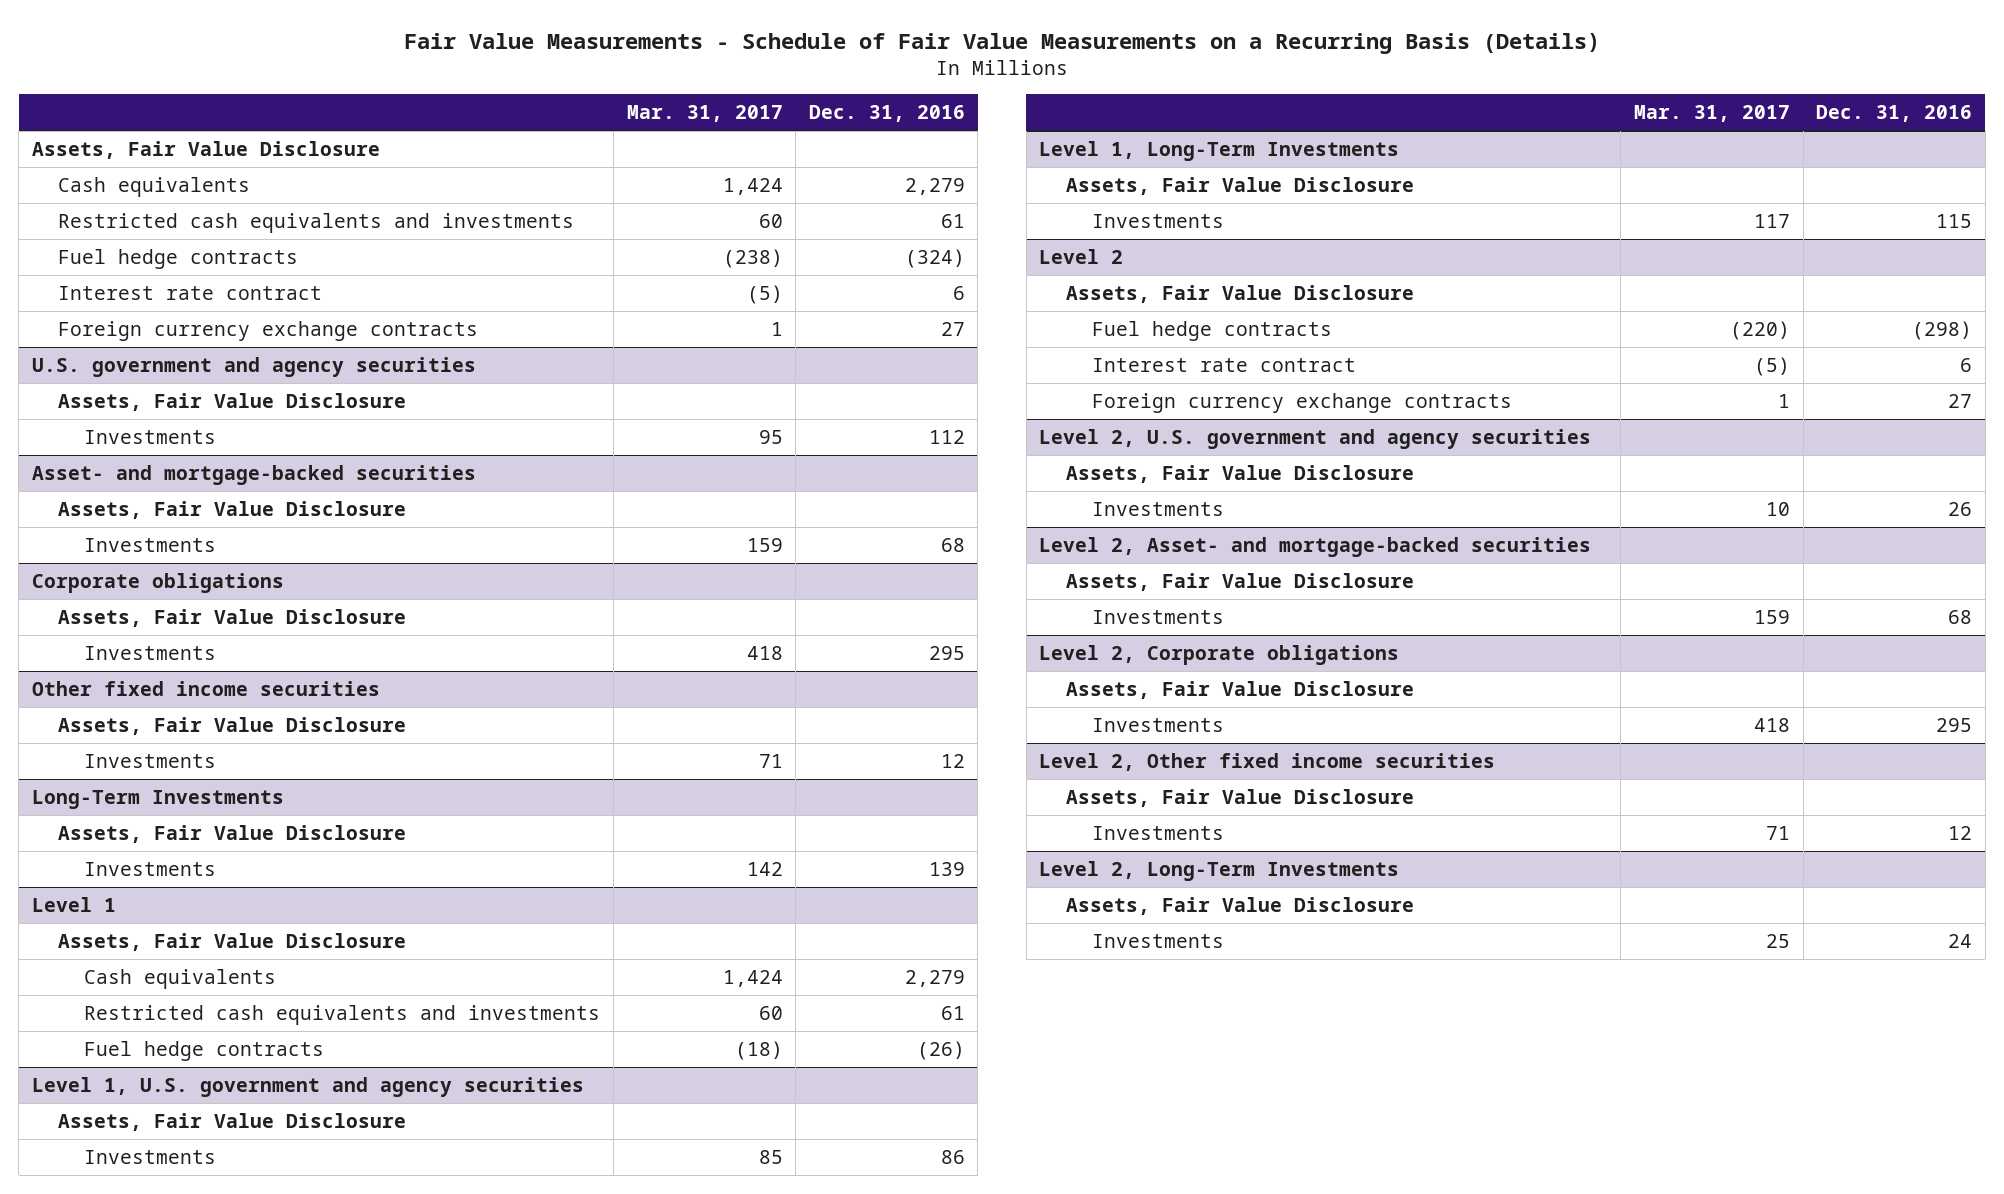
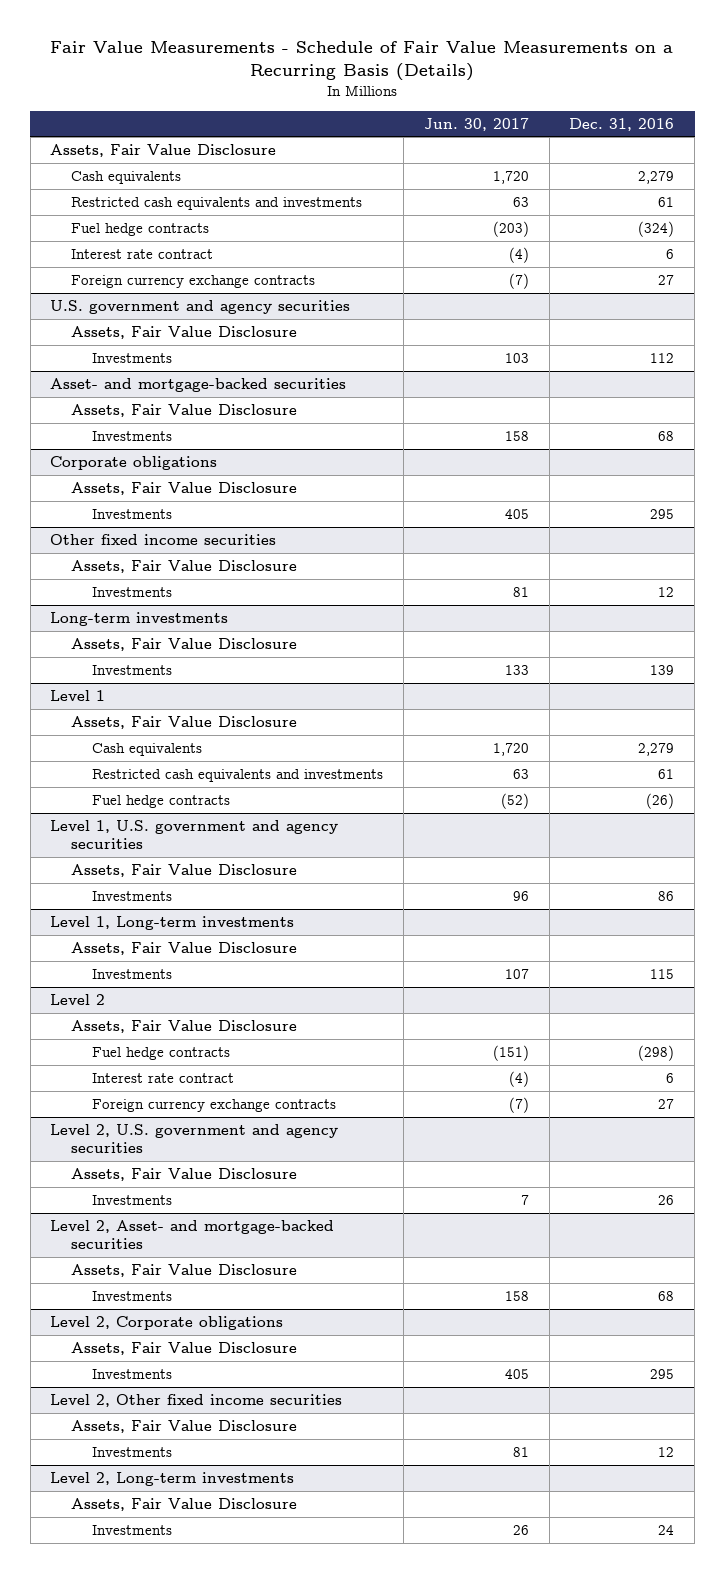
[626,105,783,123] Mar. 31, 2017 -> none
none -> [423,117,529,131] Jun. 30, 2017
[32,789,285,809] Long-Term Investments -> [50,611,229,626] Long-term investments
[1039,140,1400,161] Level 1, Long-Term Investments -> [50,915,295,930] Level 1, Long-term investments
[1039,860,1400,881] Level 2, Long-Term Investments -> [50,1471,295,1486] Level 2, Long-term investments

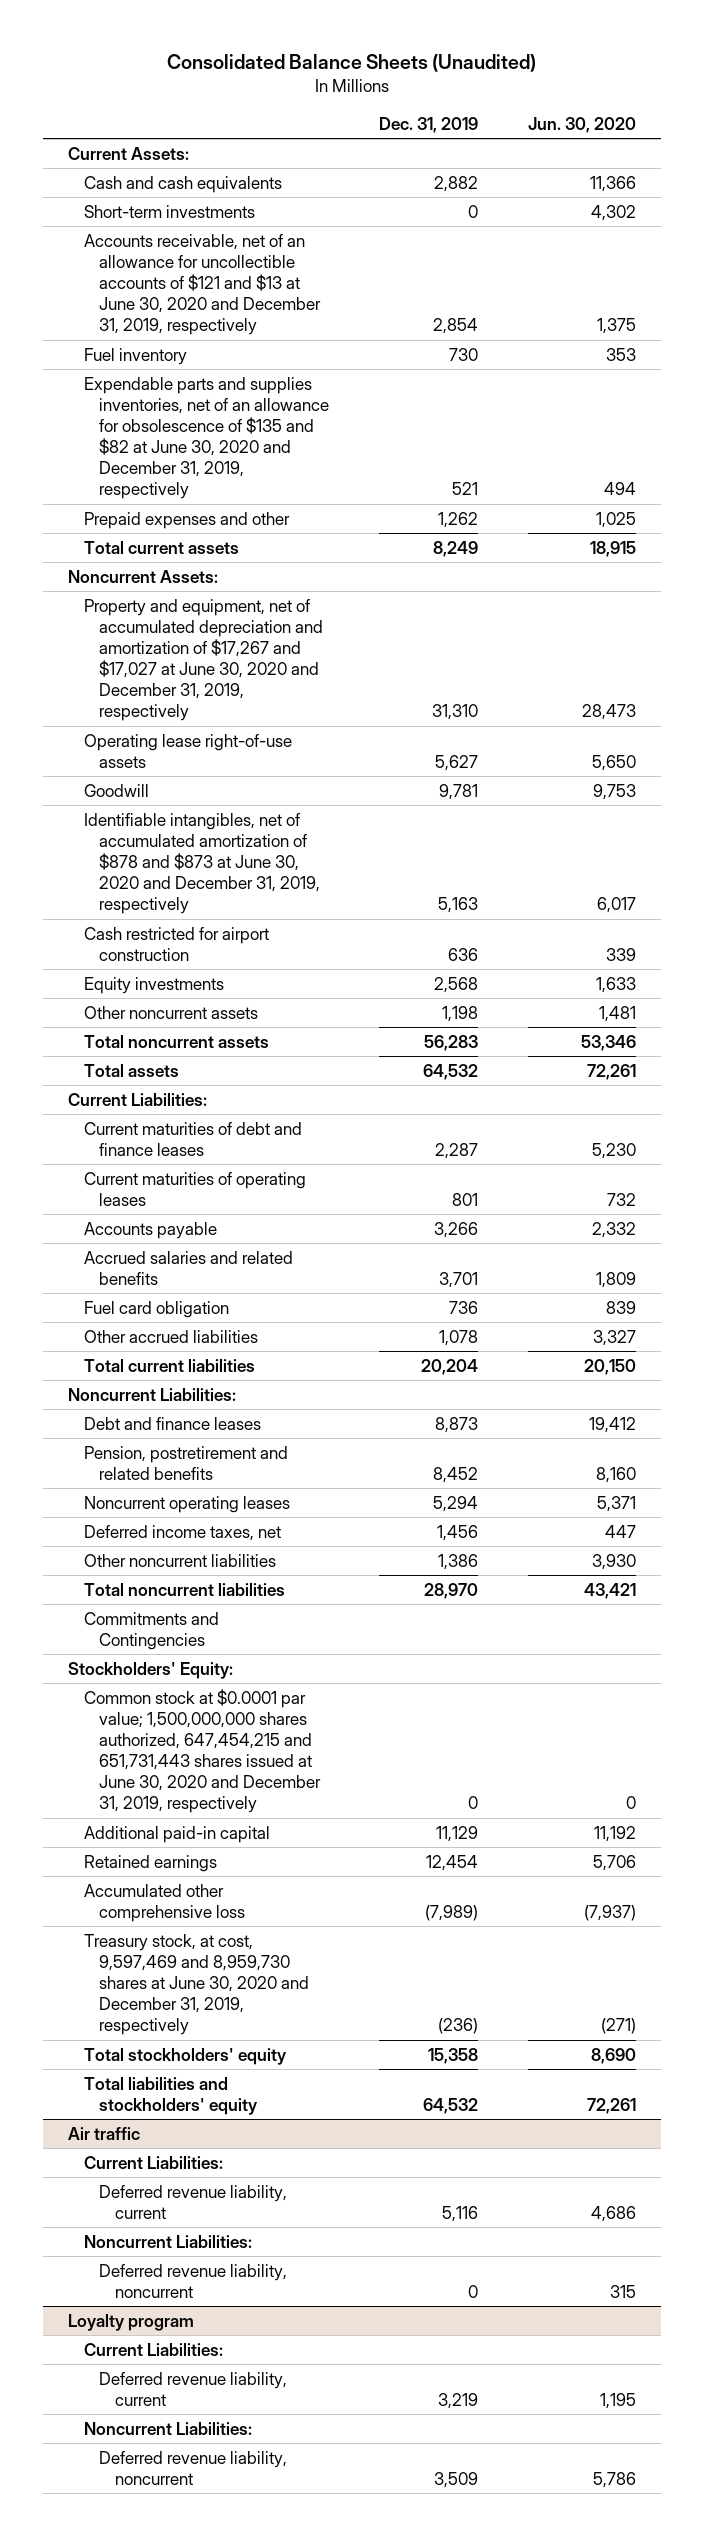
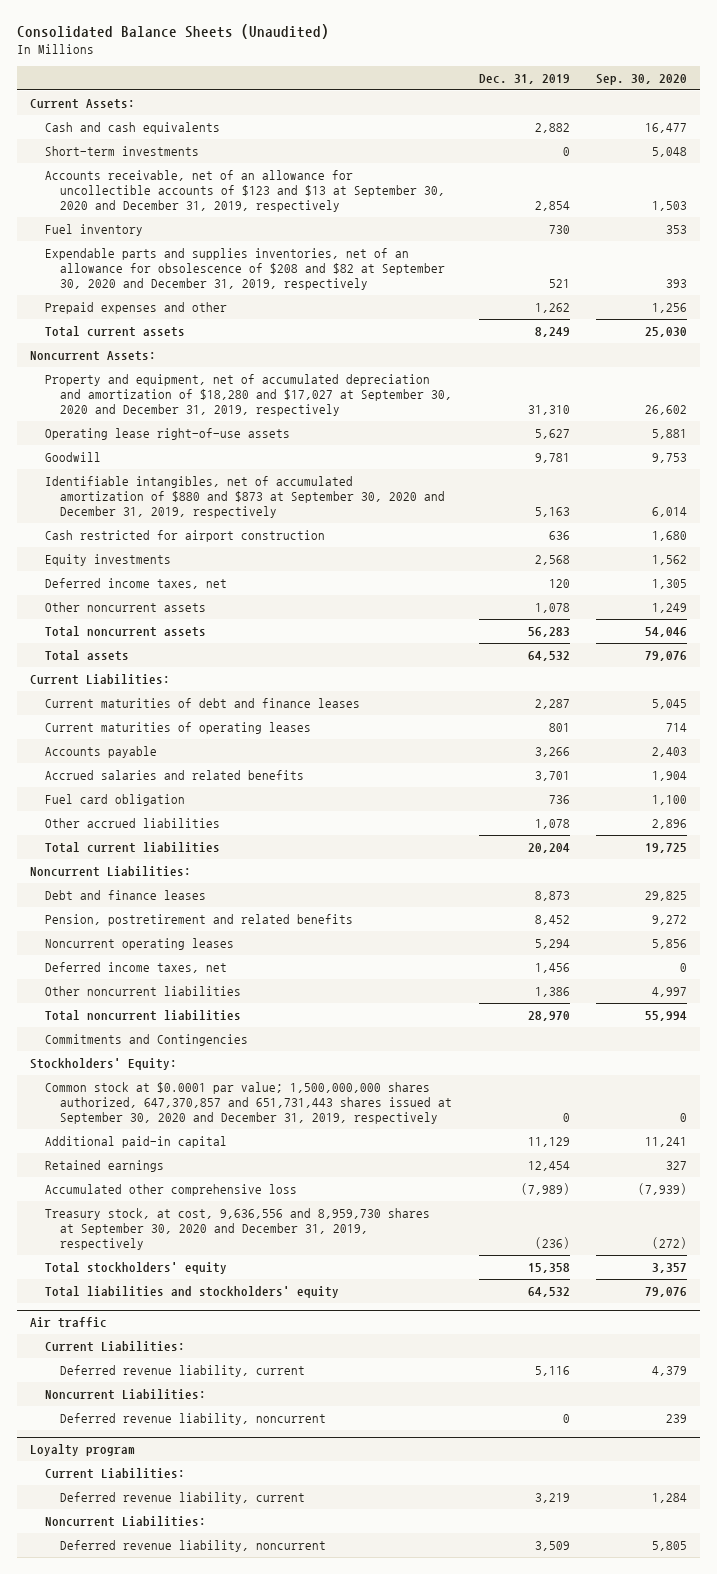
[528,116,637,133] Jun. 30, 2020 -> none
none -> [596,73,688,85] Sep. 30, 2020
[83,233,322,336] Accounts receivable, net of an allowance for uncollectible accounts of $121 and $13 at June 30, 2020 and December 31, 2019, respectively -> [45,169,446,212] Accounts receivable, net of an allowance for uncollectible accounts of $123 and $13 at September 30, 2020 and December 31, 2019, respectively
[83,376,330,500] Expendable parts and supplies inventories, net of an allowance for obsolescence of $135 and $82 at June 30, 2020 and December 31, 2019, respectively -> [45,247,446,290] Expendable parts and supplies inventories, net of an allowance for obsolescence of $208 and $82 at September 30, 2020 and December 31, 2019, respectively
[83,598,324,722] Property and equipment, net of accumulated depreciation and amortization of $17,267 and $17,027 at June 30, 2020 and December 31, 2019, respectively -> [45,373,453,416] Property and equipment, net of accumulated depreciation and amortization of $18,280 and $17,027 at September 30, 2020 and December 31, 2019, respectively
[83,812,321,915] Identifiable intangibles, net of accumulated amortization of $878 and $873 at June 30, 2020 and December 31, 2019, respectively -> [45,475,446,518] Identifiable intangibles, net of accumulated amortization of $880 and $873 at September 30, 2020 and December 31, 2019, respectively
none -> [45,577,228,589] Deferred income taxes, net
[442,1005,479,1022] 1,198 -> [534,602,570,613] 1,078
[83,1688,322,1814] Common stock at $0.0001 par value; 1,500,000,000 shares authorized, 647,454,215 and 651,731,443 shares issued at June 30, 2020 and December 31, 2019, respectively -> [45,1081,453,1124] Common stock at $0.0001 par value; 1,500,000,000 shares authorized, 647,370,857 and 651,731,443 shares issued at September 30, 2020 and December 31, 2019, respectively
[83,1933,310,2036] Treasury stock, at cost, 9,597,469 and 8,959,730 shares at June 30, 2020 and December 31, 2019, respectively -> [45,1207,431,1250] Treasury stock, at cost, 9,636,556 and 8,959,730 shares at September 30, 2020 and December 31, 2019, respectively

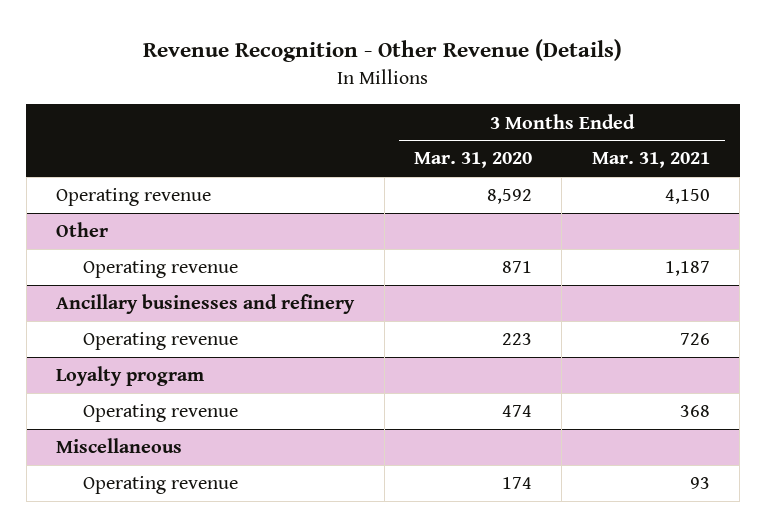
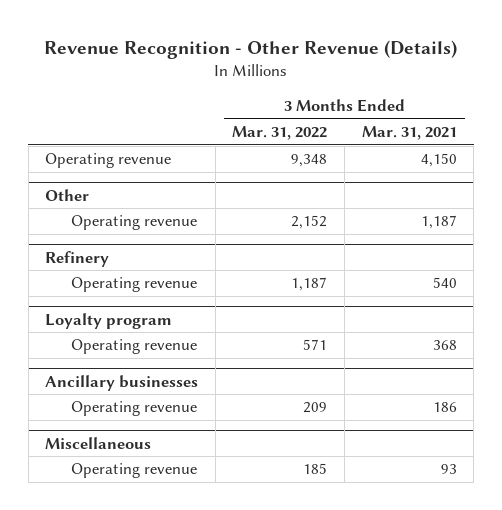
[414,152,533,169] Mar. 31, 2020 -> none
none -> [232,125,328,140] Mar. 31, 2022
[56,294,356,315] Ancillary businesses and refinery -> none
none -> [45,250,110,267] Refinery
[679,333,710,346] 726 -> [432,277,457,289] 540
none -> [45,374,199,391] Ancillary businesses
none -> [70,401,197,417] Operating revenue

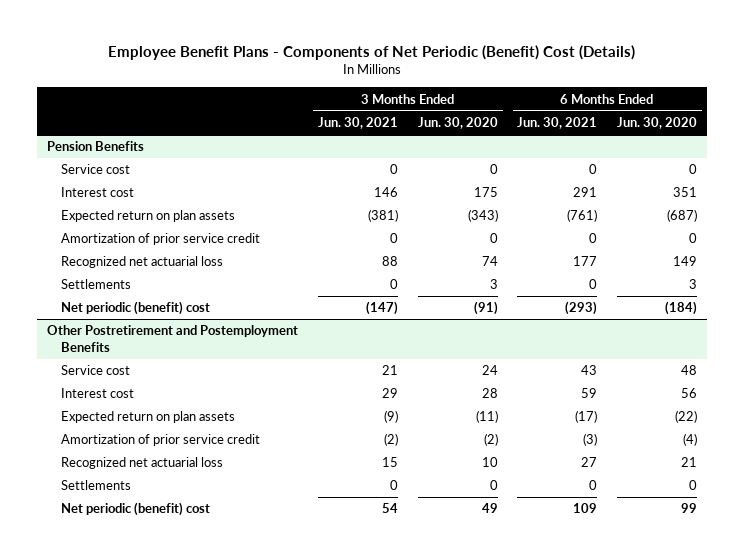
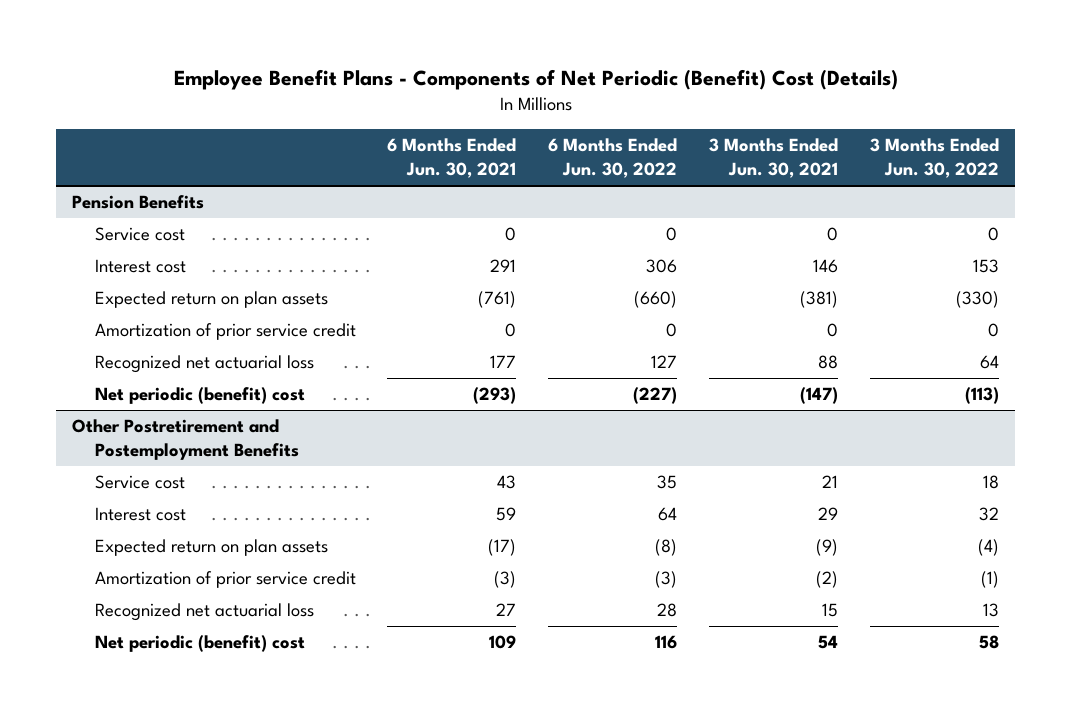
[417,117,498,130] Jun. 30, 2020 -> none
[617,117,698,130] Jun. 30, 2020 -> none
none -> [548,138,678,178] 6 Months Ended Jun. 30, 2022
none -> [870,138,1000,178] 3 Months Ended Jun. 30, 2022
[60,279,131,290] Settlements -> none
[60,480,131,491] Settlements -> none

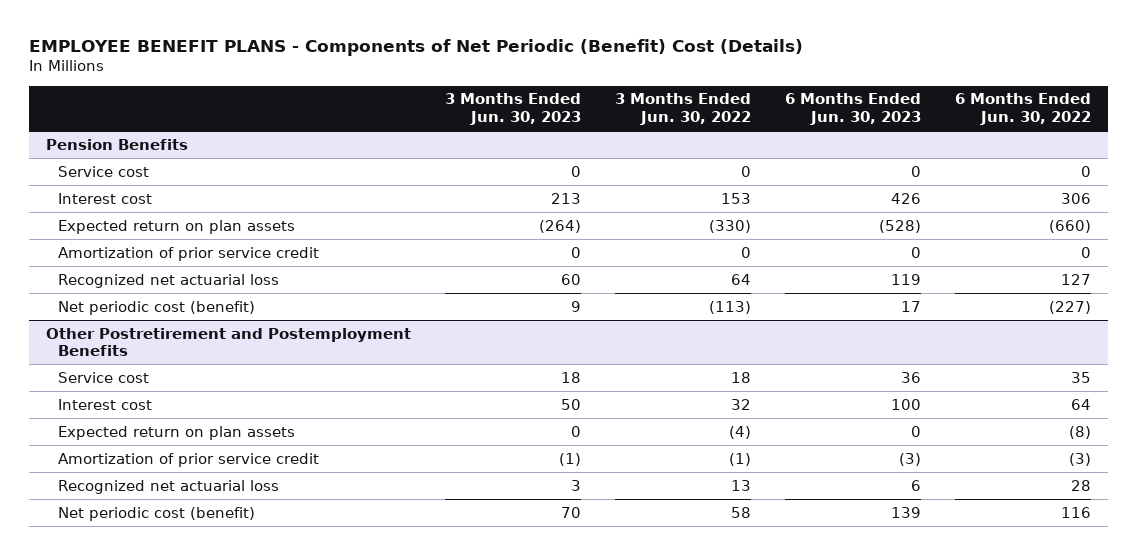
[173,68,898,90] Employee Benefit Plans - Components of Net Periodic (Benefit) Cost (Details) -> [29,38,804,56] EMPLOYEE BENEFIT PLANS - Components of Net Periodic (Benefit) Cost (Details)
[387,138,517,178] 6 Months Ended Jun. 30, 2021 -> none
[709,138,839,178] 3 Months Ended Jun. 30, 2021 -> none
none -> [445,93,582,126] 3 Months Ended Jun. 30, 2023
none -> [785,93,922,126] 6 Months Ended Jun. 30, 2023
[94,387,305,405] Net periodic (benefit) cost -> [57,300,255,315] Net periodic cost (benefit)
[94,635,305,653] Net periodic (benefit) cost -> [57,506,255,521] Net periodic cost (benefit)

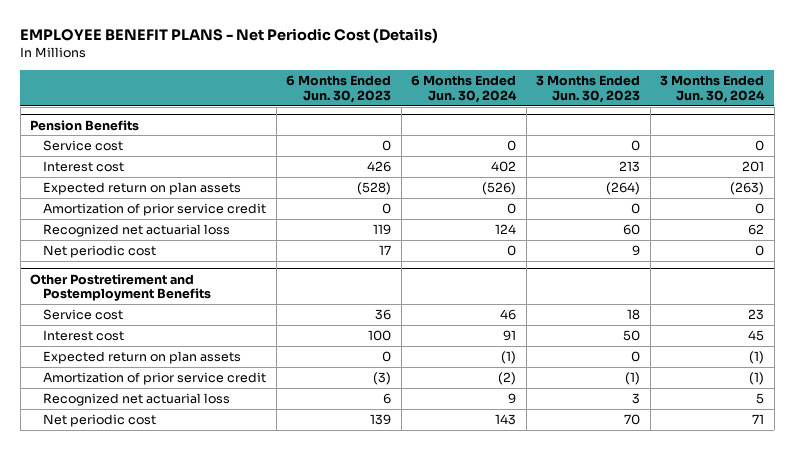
[29,38,804,56] EMPLOYEE BENEFIT PLANS - Components of Net Periodic (Benefit) Cost (Details) -> [20,27,439,43] EMPLOYEE BENEFIT PLANS - Net Periodic Cost (Details)
[615,93,752,126] 3 Months Ended Jun. 30, 2022 -> none
[955,93,1092,126] 6 Months Ended Jun. 30, 2022 -> none
none -> [411,74,518,103] 6 Months Ended Jun. 30, 2024
none -> [660,74,766,103] 3 Months Ended Jun. 30, 2024
[57,300,255,315] Net periodic cost (benefit) -> [43,245,157,259] Net periodic cost
[57,506,255,521] Net periodic cost (benefit) -> [43,414,157,428] Net periodic cost

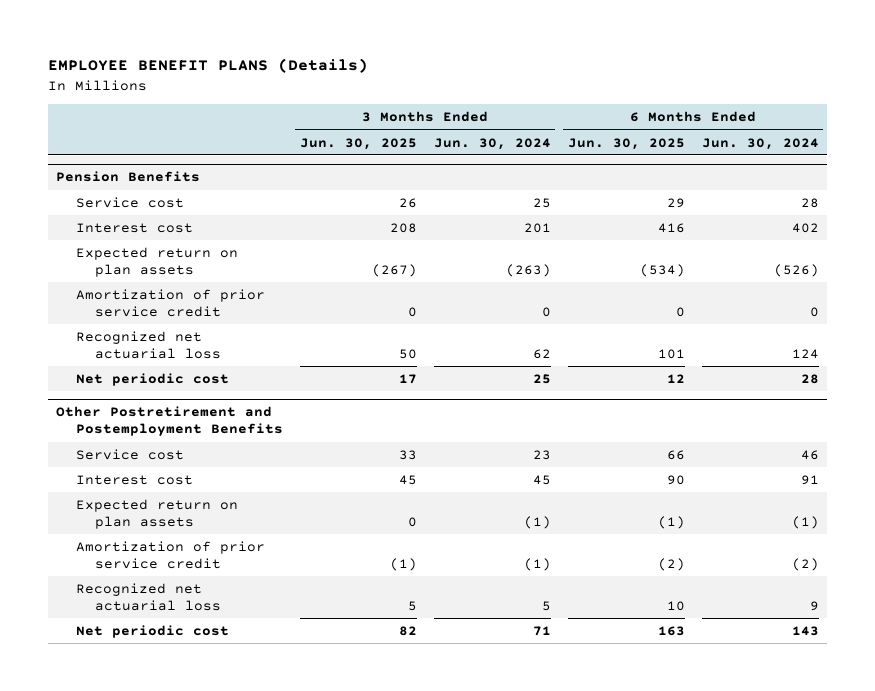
[20,27,439,43] EMPLOYEE BENEFIT PLANS - Net Periodic Cost (Details) -> [47,58,368,74] EMPLOYEE BENEFIT PLANS (Details)
[286,74,392,103] 6 Months Ended Jun. 30, 2023 -> none
[536,74,641,103] 3 Months Ended Jun. 30, 2023 -> none
none -> [299,137,417,150] Jun. 30, 2025
none -> [567,137,685,150] Jun. 30, 2025
[507,140,517,152] 0 -> [800,197,819,208] 28
[755,140,765,152] 0 -> [532,197,551,208] 25
[507,245,517,257] 0 -> [800,373,819,384] 28
[755,245,765,257] 0 -> [532,373,551,384] 25

